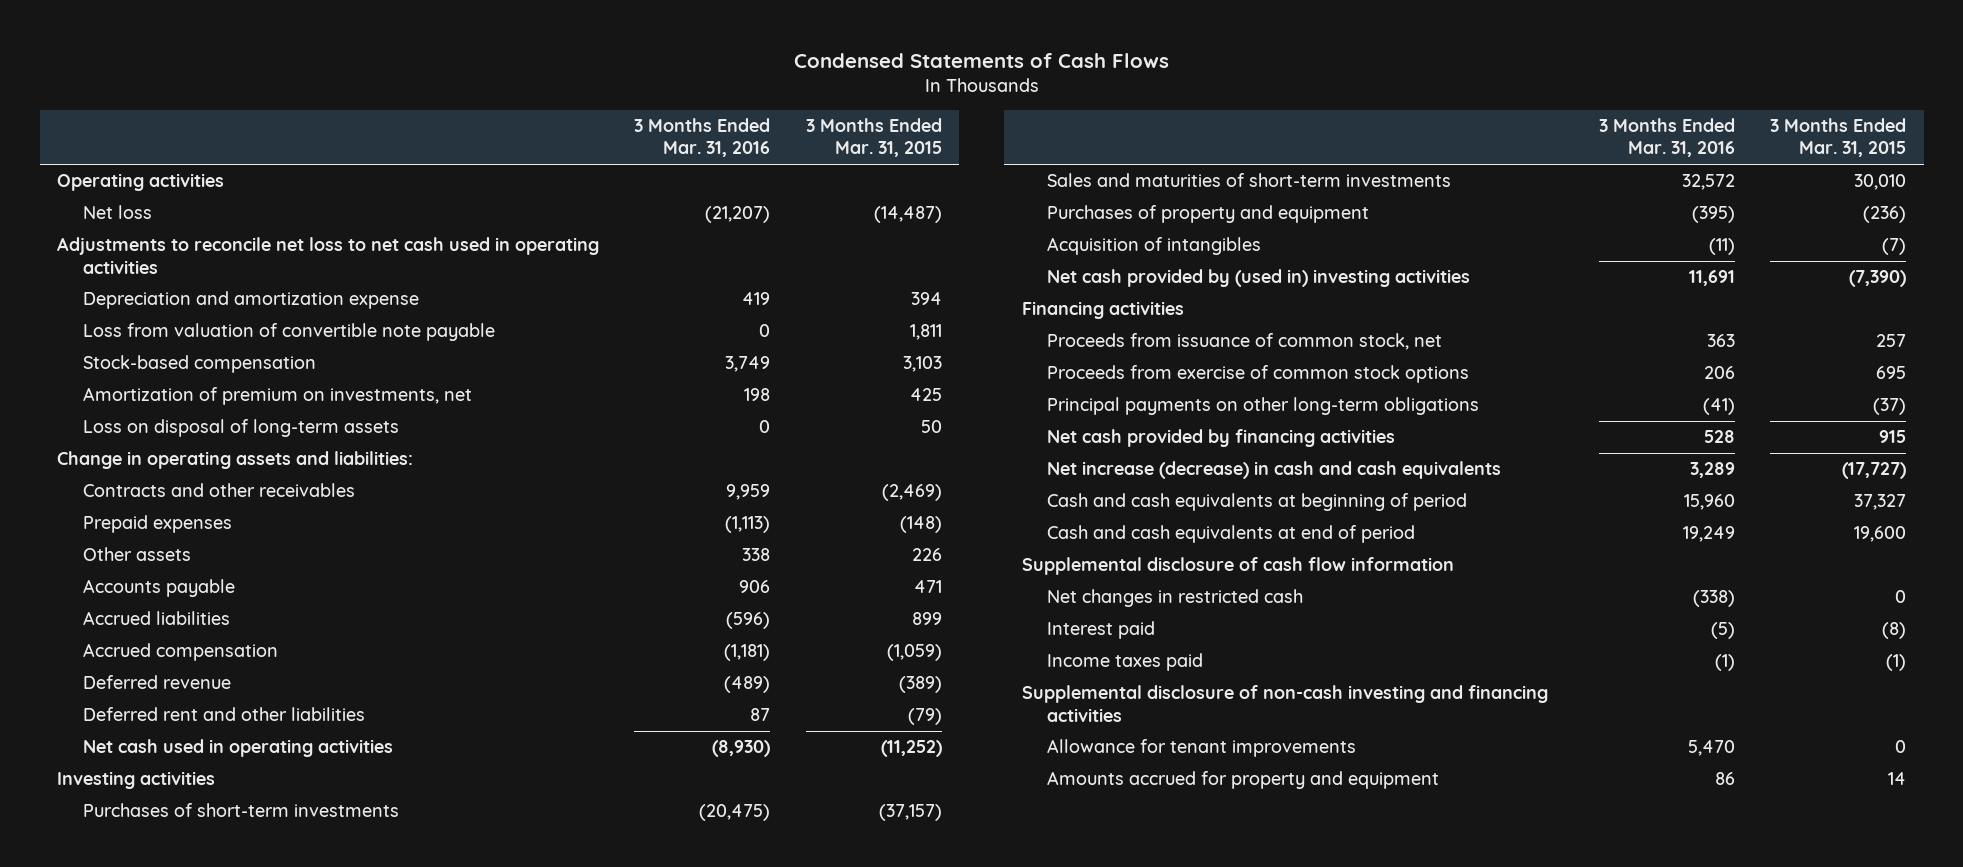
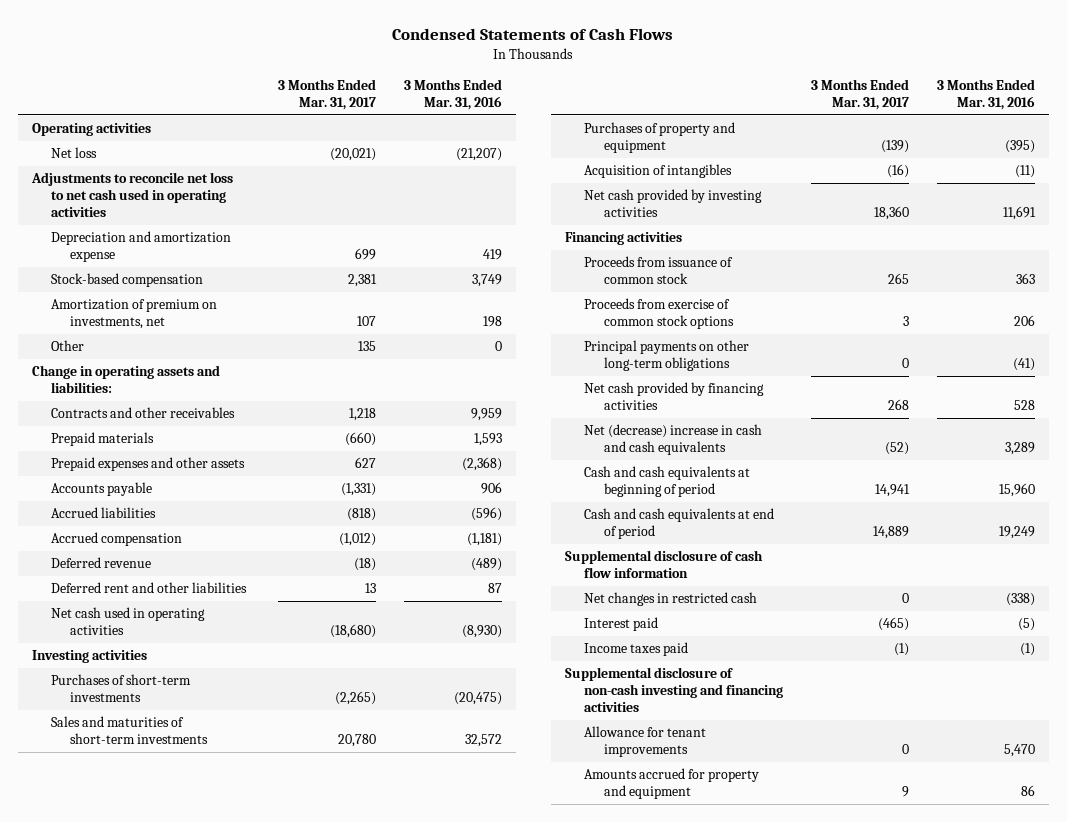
[805,118,942,158] 3 Months Ended Mar. 31, 2015 -> none
none -> [277,79,376,111] 3 Months Ended Mar. 31, 2017
[82,323,495,342] Loss from valuation of convertible note payable -> none
[82,419,399,438] Loss on disposal of long-term assets -> none
none -> [50,340,84,352] Other
[82,515,232,534] Prepaid expenses -> [50,432,154,447] Prepaid materials
[725,516,771,534] (1,113) -> [473,433,502,447] 1,593
[82,547,191,562] Other assets -> [50,457,245,472] Prepaid expenses and other assets
[742,548,771,562] 338 -> [461,457,502,472] (2,368)
[1046,269,1470,288] Net cash provided by (used in) investing activities -> [584,189,763,218] Net cash provided by investing activities
[1046,333,1442,351] Proceeds from issuance of common stock, net -> [584,256,734,285] Proceeds from issuance of common stock
[1046,461,1501,480] Net increase (decrease) in cash and cash equivalents -> [584,424,763,456] Net (decrease) increase in cash and cash equivalents

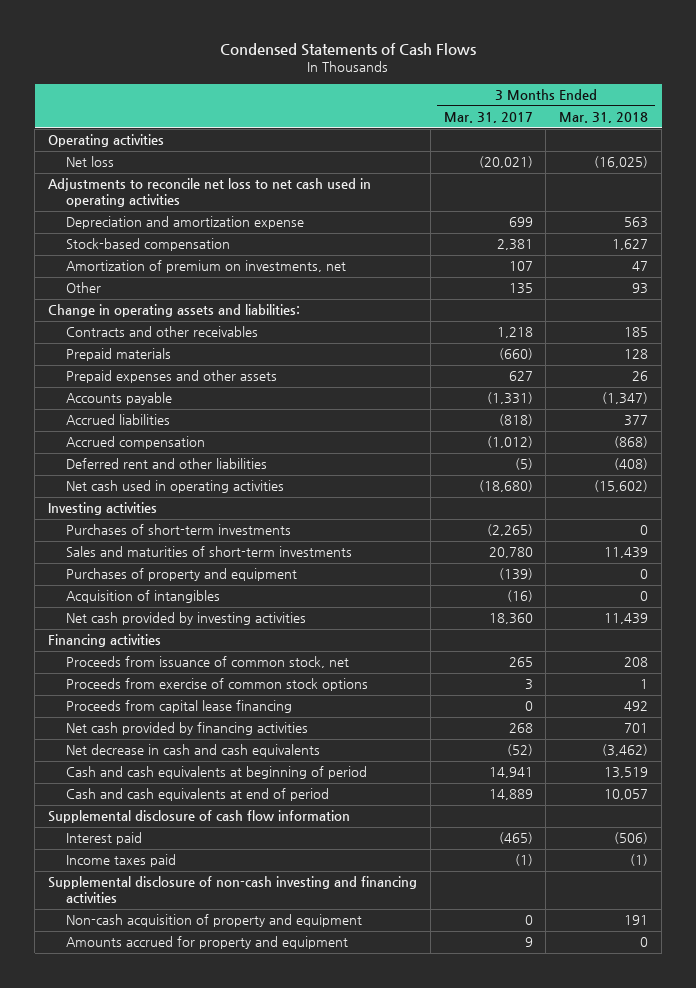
[403,79,502,111] 3 Months Ended Mar. 31, 2016 -> none
none -> [559,112,649,124] Mar. 31, 2018
[50,557,151,569] Deferred revenue -> none
[364,583,376,594] 13 -> [514,458,533,471] (5)
[584,256,734,285] Proceeds from issuance of common stock -> [65,656,349,669] Proceeds from issuance of common stock, net
[584,340,750,372] Principal payments on other long-term obligations -> none
none -> [65,700,292,714] Proceeds from capital lease financing
[584,424,763,456] Net (decrease) increase in cash and cash equivalents -> [65,744,320,758] Net decrease in cash and cash equivalents
[584,592,758,607] Net changes in restricted cash -> none
[584,726,707,758] Allowance for tenant improvements -> none
none -> [65,914,362,928] Non-cash acquisition of property and equipment

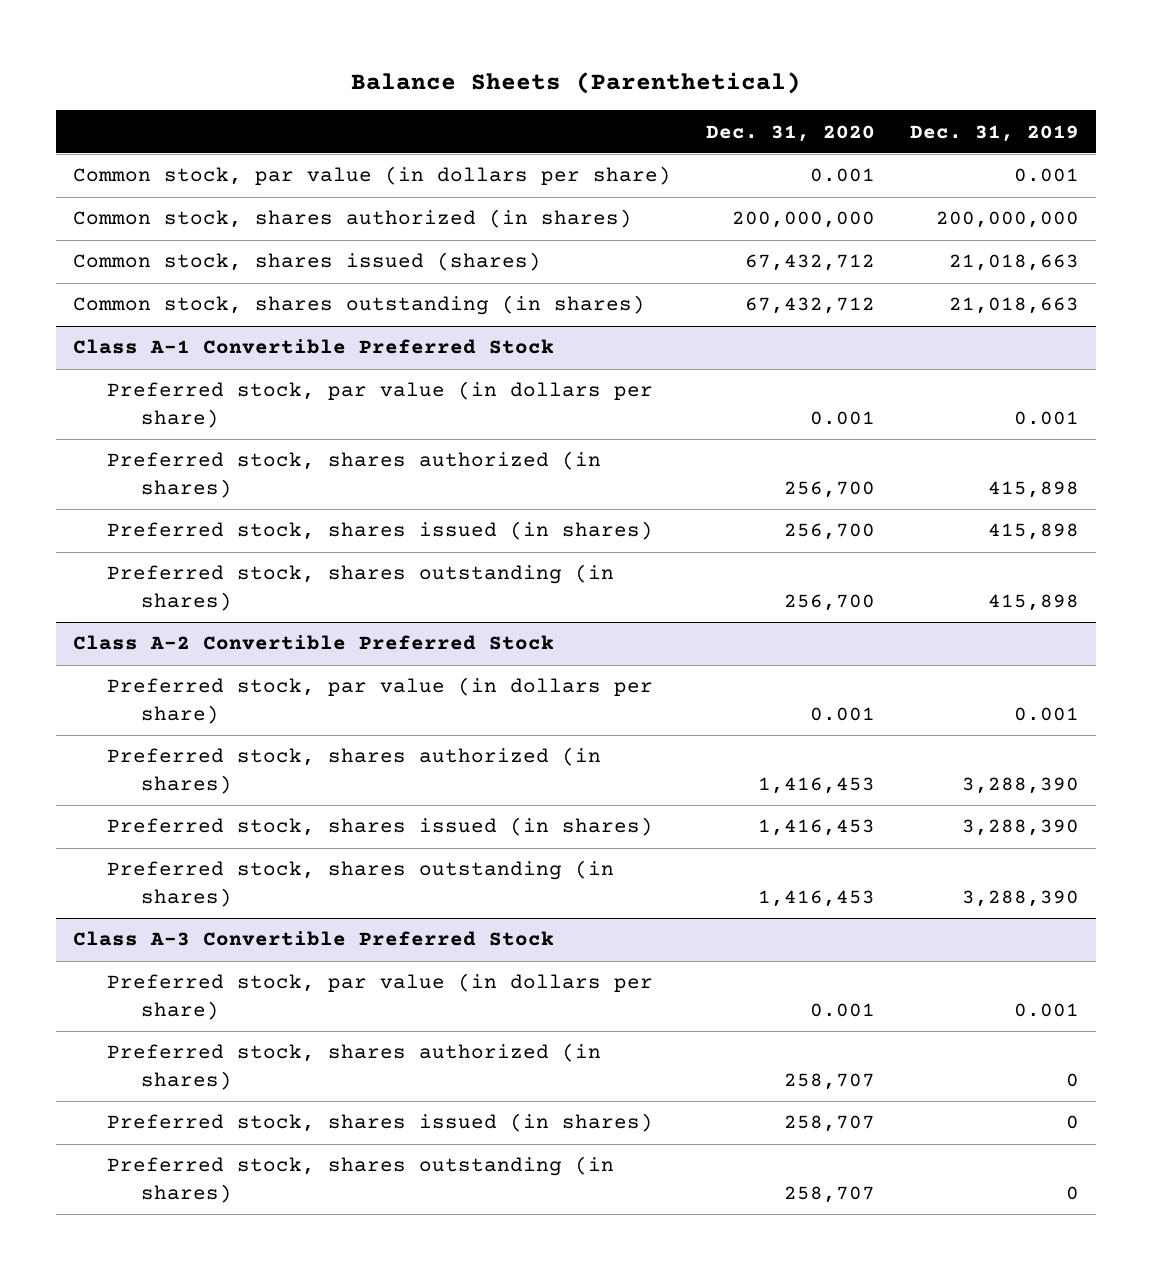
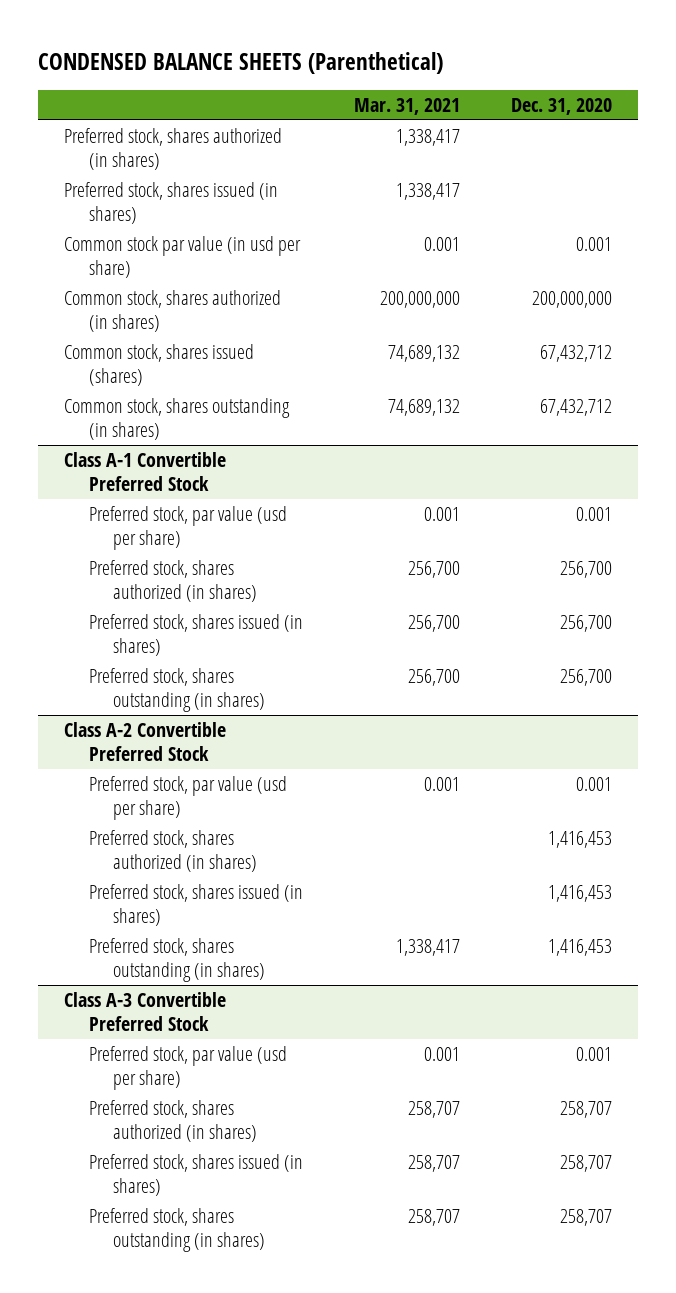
[351,71,802,94] Balance Sheets (Parenthetical) -> [38,51,444,74] CONDENSED BALANCE SHEETS (Parenthetical)
[910,124,1080,142] Dec. 31, 2019 -> none
none -> [353,97,460,115] Mar. 31, 2021
none -> [63,127,282,171] Preferred stock, shares authorized (in shares)
none -> [63,181,278,225] Preferred stock, shares issued (in shares)
[73,166,672,186] Common stock, par value (in dollars per share) -> [63,235,301,279] Common stock par value (in usd per share)
[107,381,654,428] Preferred stock, par value (in dollars per share) -> [88,505,287,551] Preferred stock, par value (usd per share)
[107,677,654,724] Preferred stock, par value (in dollars per share) -> [88,775,287,821] Preferred stock, par value (usd per share)
[107,973,654,1020] Preferred stock, par value (in dollars per share) -> [88,1045,287,1091] Preferred stock, par value (usd per share)

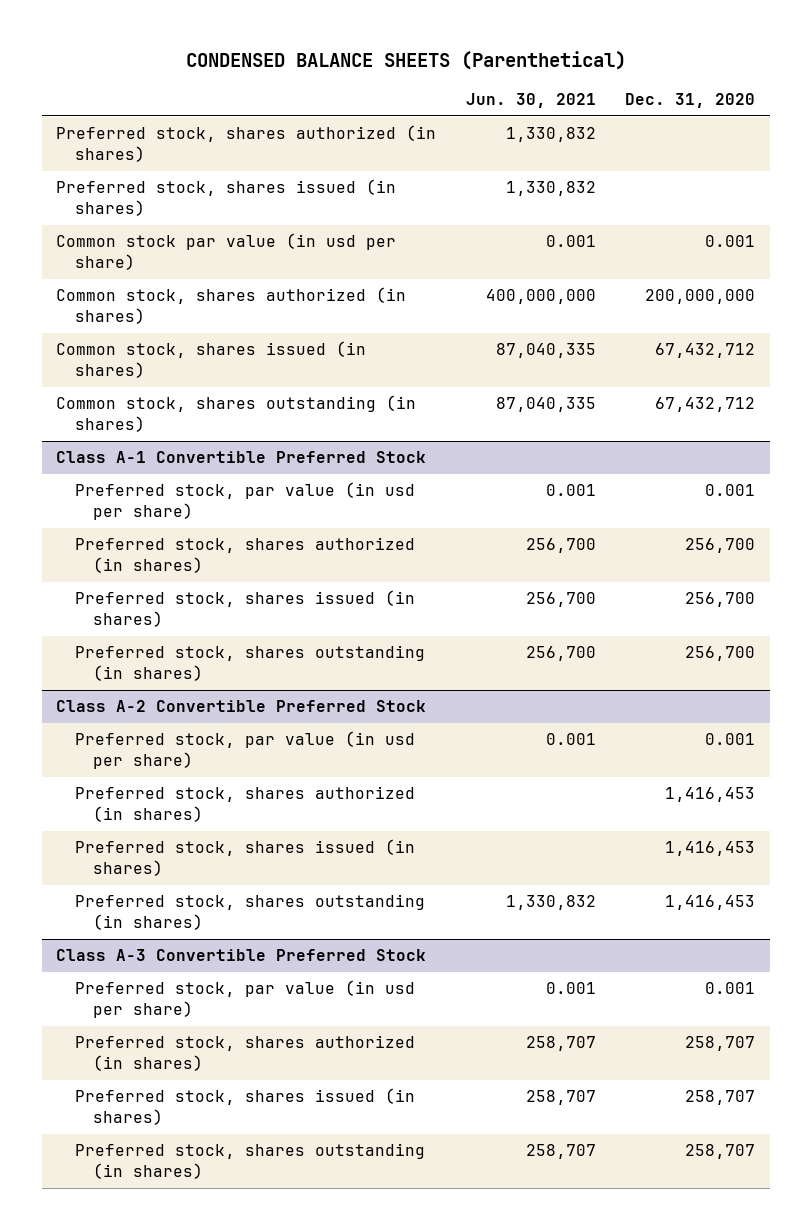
[353,97,460,115] Mar. 31, 2021 -> none
none -> [465,92,596,108] Jun. 30, 2021
[63,343,254,387] Common stock, shares issued (shares) -> [56,341,367,379] Common stock, shares issued (in shares)
[88,505,287,551] Preferred stock, par value (usd per share) -> [74,482,415,521] Preferred stock, par value (in usd per share)
[88,775,287,821] Preferred stock, par value (usd per share) -> [74,731,415,770] Preferred stock, par value (in usd per share)
[88,1045,287,1091] Preferred stock, par value (usd per share) -> [74,980,415,1019] Preferred stock, par value (in usd per share)

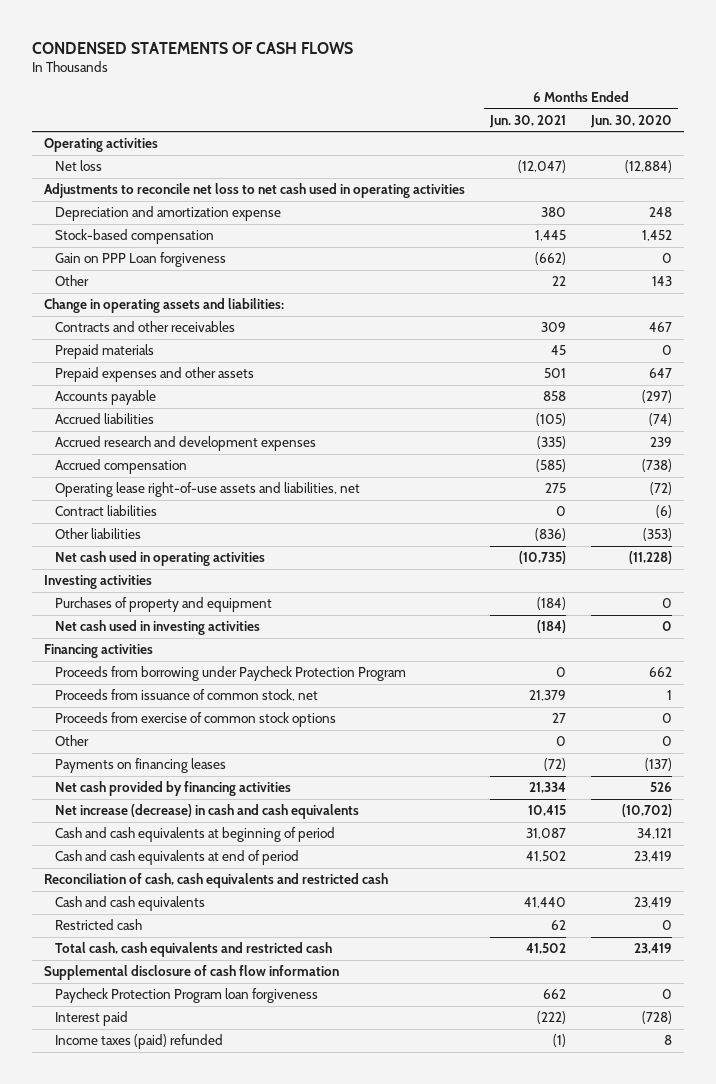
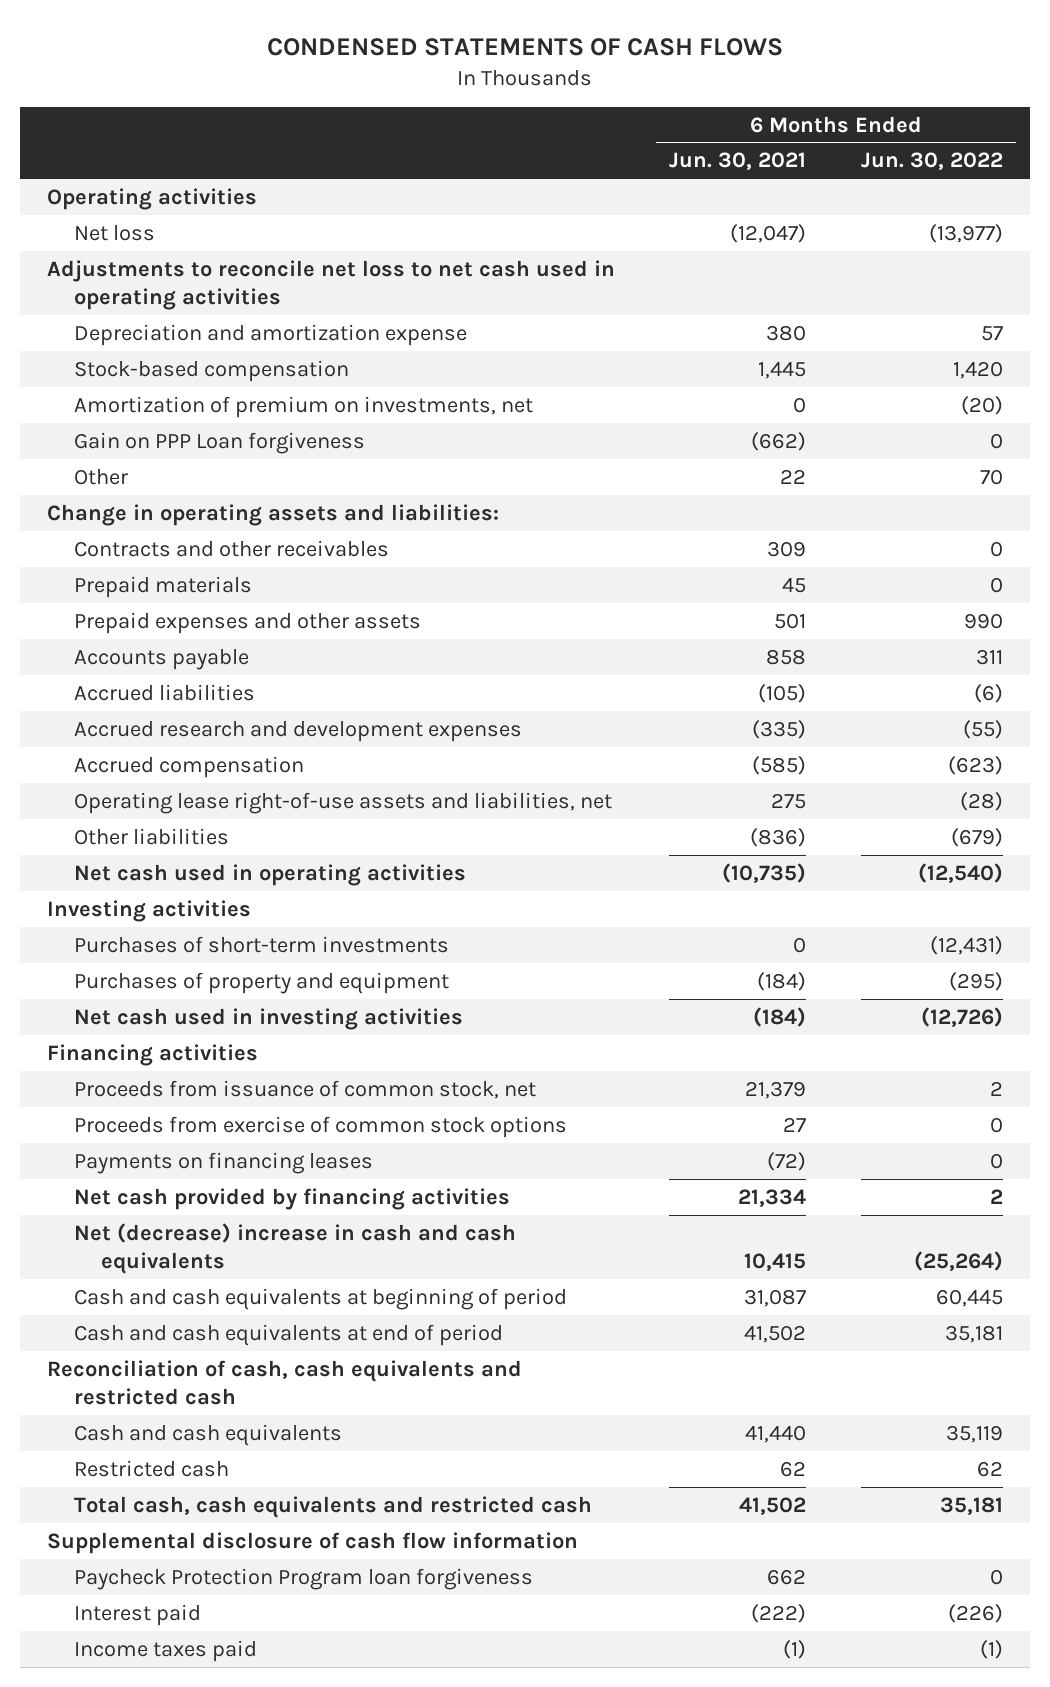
[589,114,672,128] Jun. 30, 2020 -> none
none -> [860,152,1003,171] Jun. 30, 2022
none -> [74,395,534,418] Amortization of premium on investments, net
[54,505,157,517] Contract liabilities -> none
none -> [74,935,450,953] Purchases of short-term investments
[54,666,406,682] Proceeds from borrowing under Paycheck Protection Program -> none
[54,735,89,747] Other -> none
[54,804,359,820] Net increase (decrease) in cash and cash equivalents -> [74,1222,517,1275] Net (decrease) increase in cash and cash equivalents
[54,1034,223,1050] Income taxes (paid) refunded -> [74,1639,258,1662] Income taxes paid

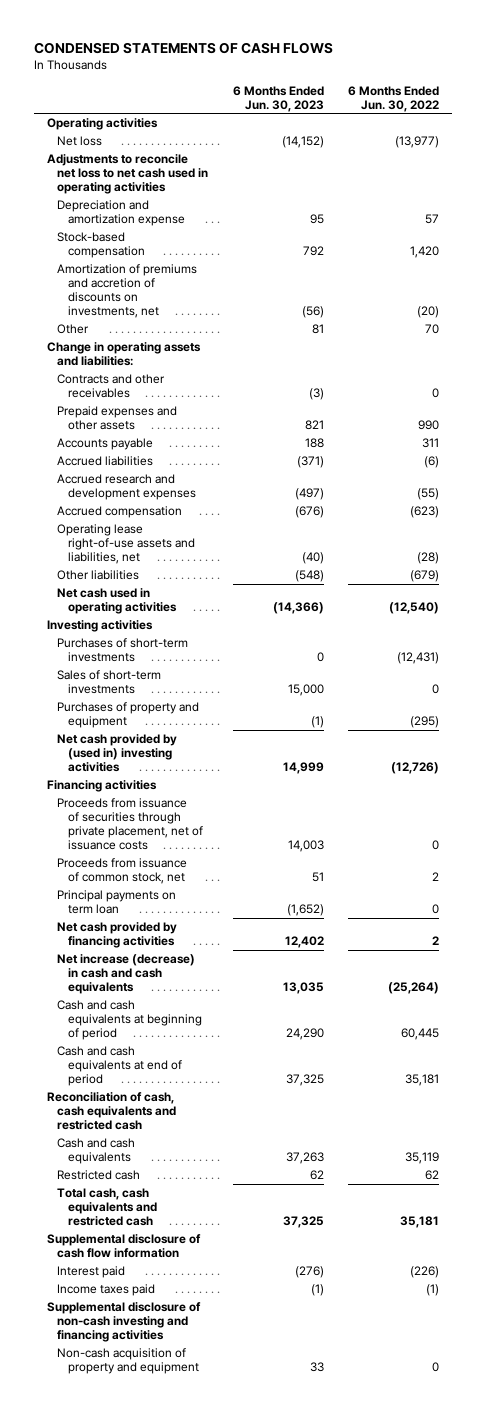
[669,152,807,171] Jun. 30, 2021 -> none
none -> [232,85,324,112] 6 Months Ended Jun. 30, 2023
[74,431,366,454] Gain on PPP Loan forgiveness -> none
[74,395,534,418] Amortization of premium on investments, net -> [57,264,198,319] Amortization of premiums and accretion of discounts on investments, net
[74,575,253,598] Prepaid materials -> none
none -> [57,670,162,695] Sales of short-term investments
[74,1007,464,1030] Net cash used in investing activities -> [57,734,178,773] Net cash provided by (used in) investing activities
none -> [57,798,203,851] Proceeds from issuance of securities through private placement, net of issuance costs
[74,1115,568,1138] Proceeds from exercise of common stock options -> none
[74,1151,374,1174] Payments on financing leases -> none
none -> [57,890,177,915] Principal payments on term loan
[74,1222,517,1275] Net (decrease) increase in cash and cash equivalents -> [57,954,196,995] Net increase (decrease) in cash and cash equivalents
[74,1567,534,1590] Paycheck Protection Program loan forgiveness -> none
none -> [46,1302,201,1343] Supplemental disclosure of non-cash investing and financing activities
none -> [57,1348,199,1375] Non-cash acquisition of property and equipment

